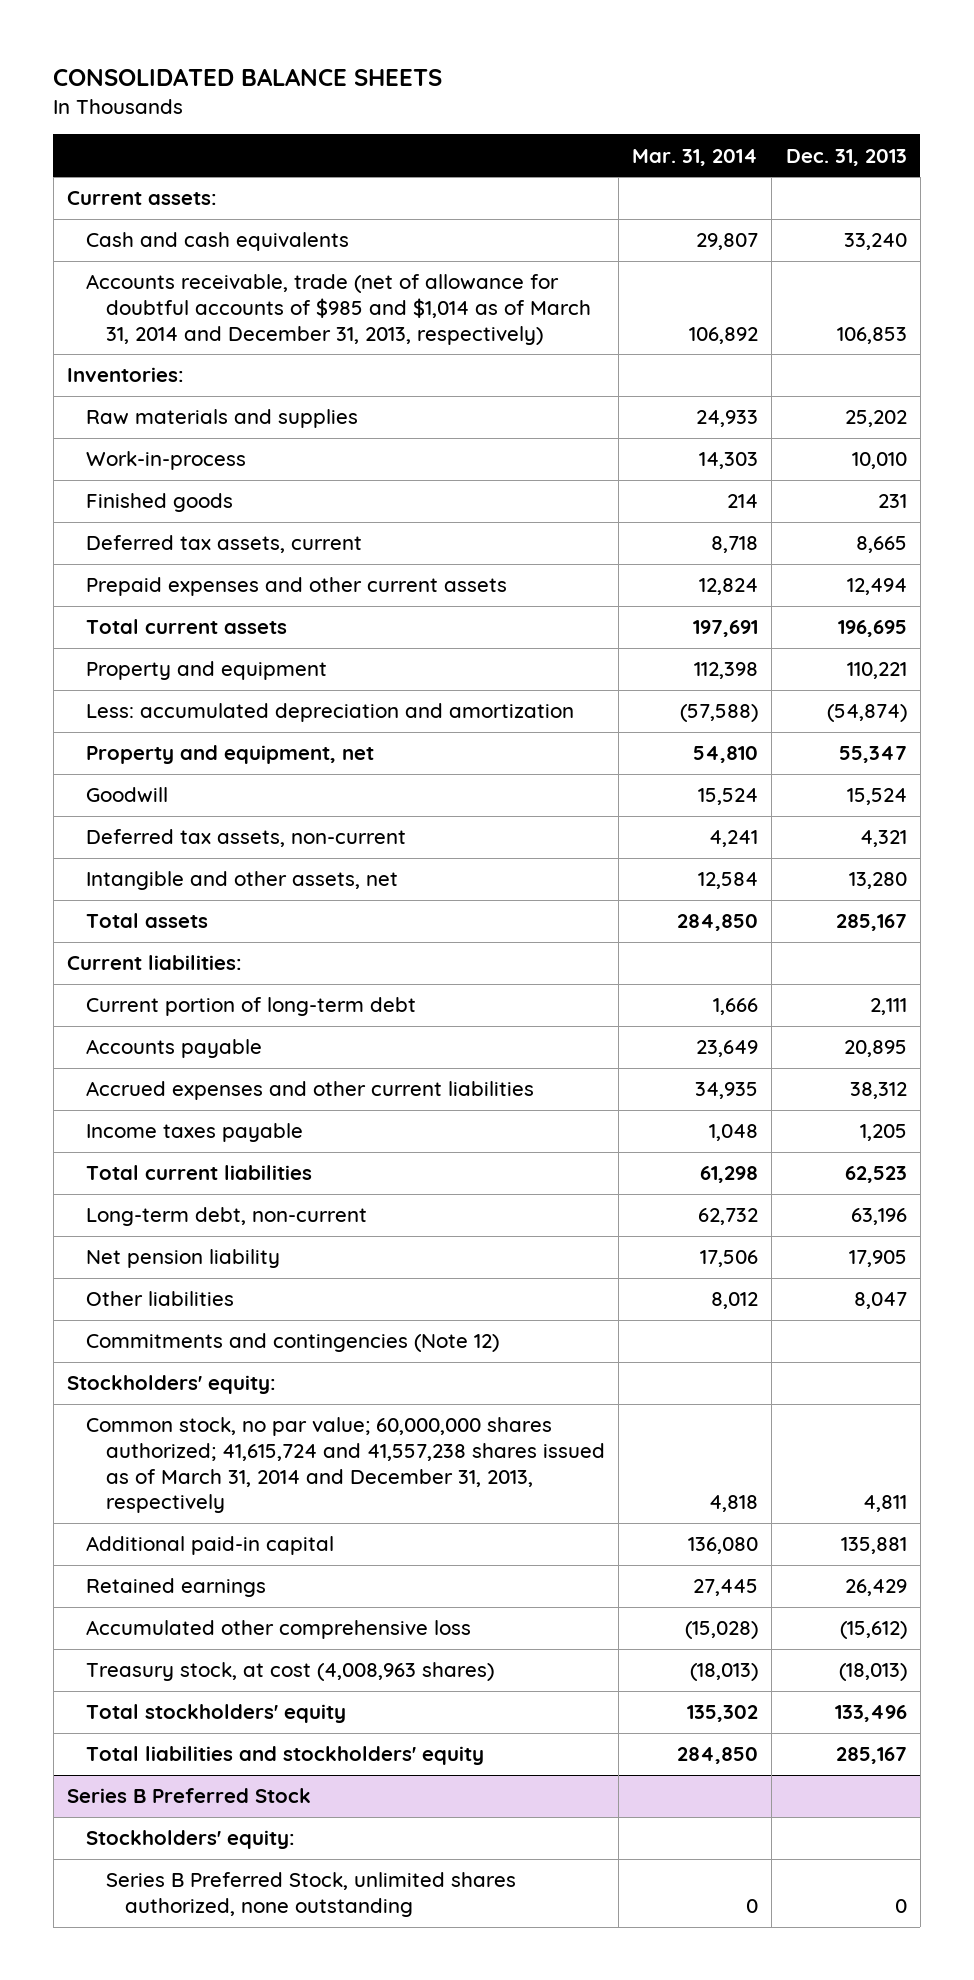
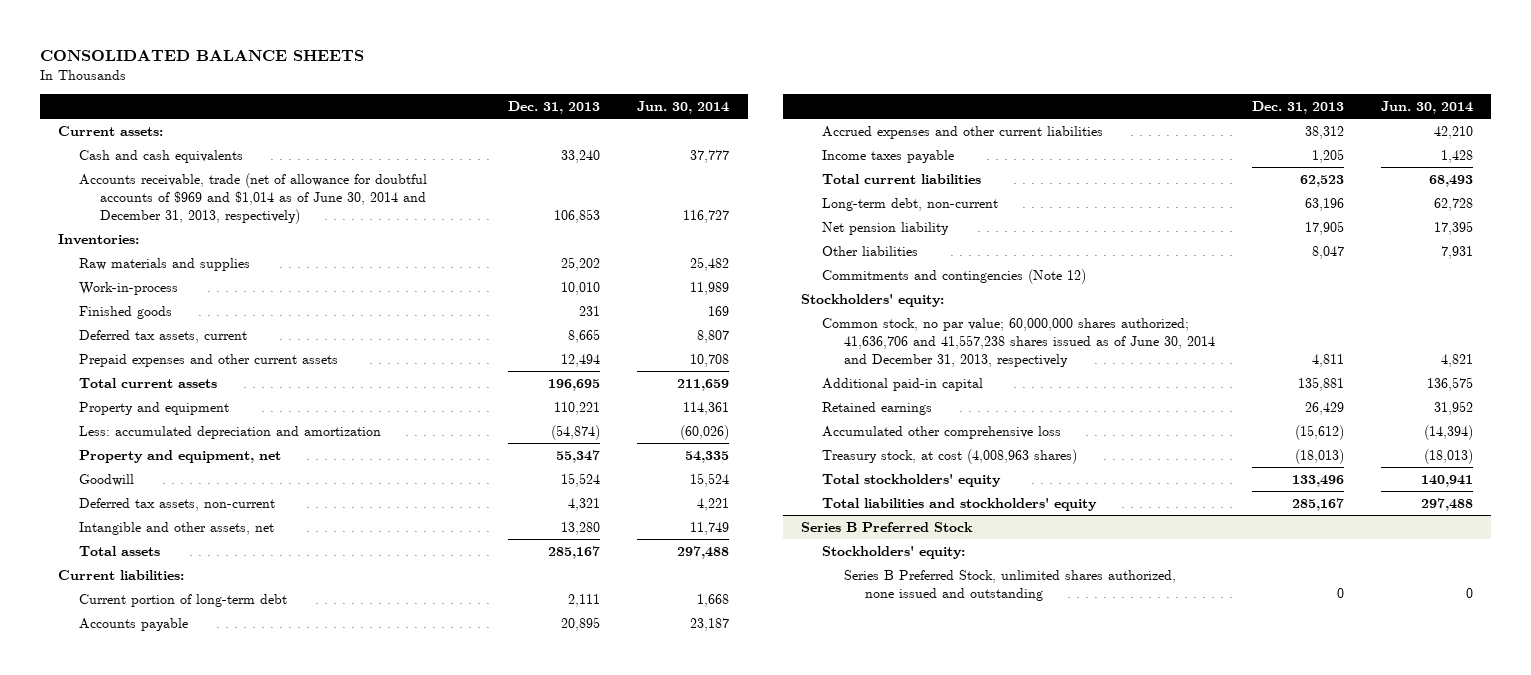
[632,148,759,166] Mar. 31, 2014 -> none
none -> [637,101,730,115] Jun. 30, 2014
[86,274,591,345] Accounts receivable, trade (net of allowance for doubtful accounts of $985 and $1,014 as of March 31, 2014 and December 31, 2013, respectively) -> [79,172,428,225] Accounts receivable, trade (net of allowance for doubtful accounts of $969 and $1,014 as of June 30, 2014 and December 31, 2013, respectively)
[86,1417,605,1514] Common stock, no par value; 60,000,000 shares authorized; 41,615,724 and 41,557,238 shares issued as of March 31, 2014 and December 31, 2013, respectively -> [822,317,1215,368] Common stock, no par value; 60,000,000 shares authorized; 41,636,706 and 41,557,238 shares issued as of June 30, 2014 and December 31, 2013, respectively
[105,1872,516,1917] Series B Preferred Stock, unlimited shares authorized, none outstanding -> [843,569,1176,601] Series B Preferred Stock, unlimited shares authorized, none issued and outstanding

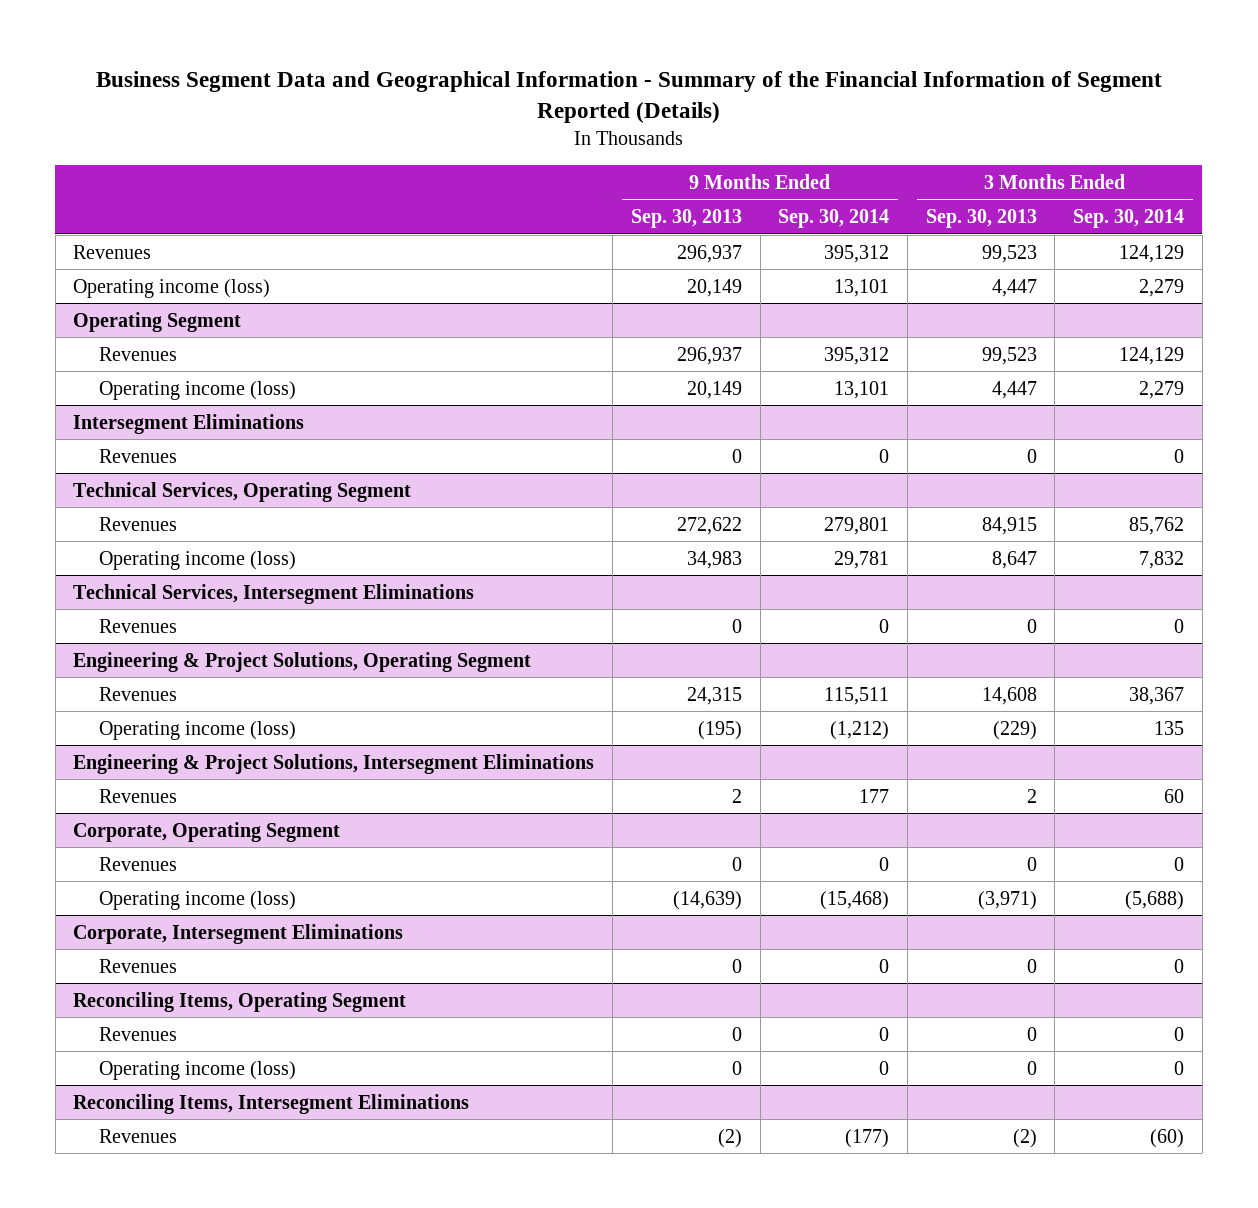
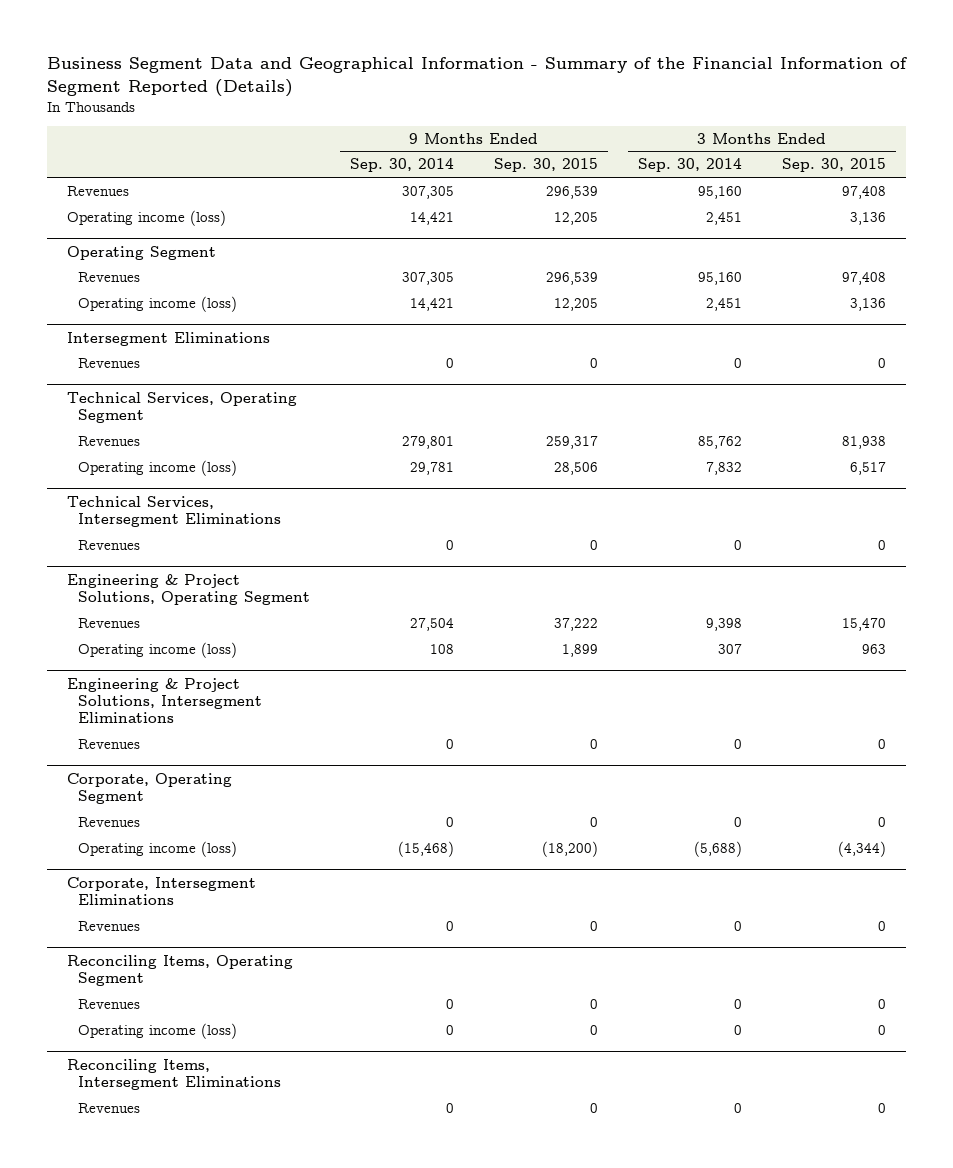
[630,209,742,229] Sep. 30, 2013 -> none
[925,209,1037,229] Sep. 30, 2013 -> none
none -> [494,158,599,173] Sep. 30, 2015
none -> [782,158,887,173] Sep. 30, 2015
[824,244,890,263] 395,312 -> [402,185,455,199] 307,305
[1119,244,1185,263] 124,129 -> [698,185,743,199] 95,160
[834,278,890,297] 13,101 -> [410,211,455,225] 14,421
[1139,278,1185,297] 2,279 -> [706,211,743,225] 2,451
[824,346,890,365] 395,312 -> [402,271,455,285] 307,305
[1119,346,1185,365] 124,129 -> [698,271,743,285] 95,160
[834,380,890,399] 13,101 -> [410,297,455,311] 14,421
[1139,380,1185,399] 2,279 -> [706,297,743,311] 2,451
[824,686,890,705] 115,511 -> [410,617,455,631] 27,504
[1129,686,1185,705] 38,367 -> [706,617,743,631] 9,398
[830,720,890,740] (1,212) -> [430,643,455,654] 108
[1154,720,1185,735] 135 -> [718,643,743,654] 307
[859,788,890,803] 177 -> [446,738,455,749] 0
[1164,788,1185,803] 60 -> [734,738,743,749] 0
[845,1128,890,1148] (177) -> [446,1102,455,1113] 0
[1150,1128,1185,1148] (60) -> [734,1102,743,1113] 0

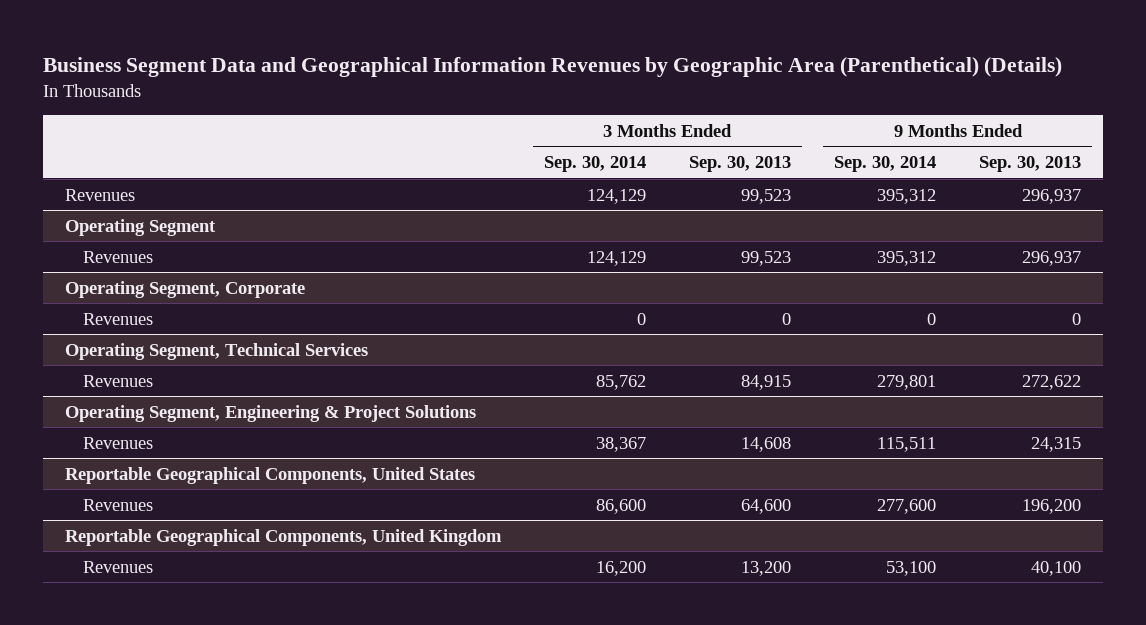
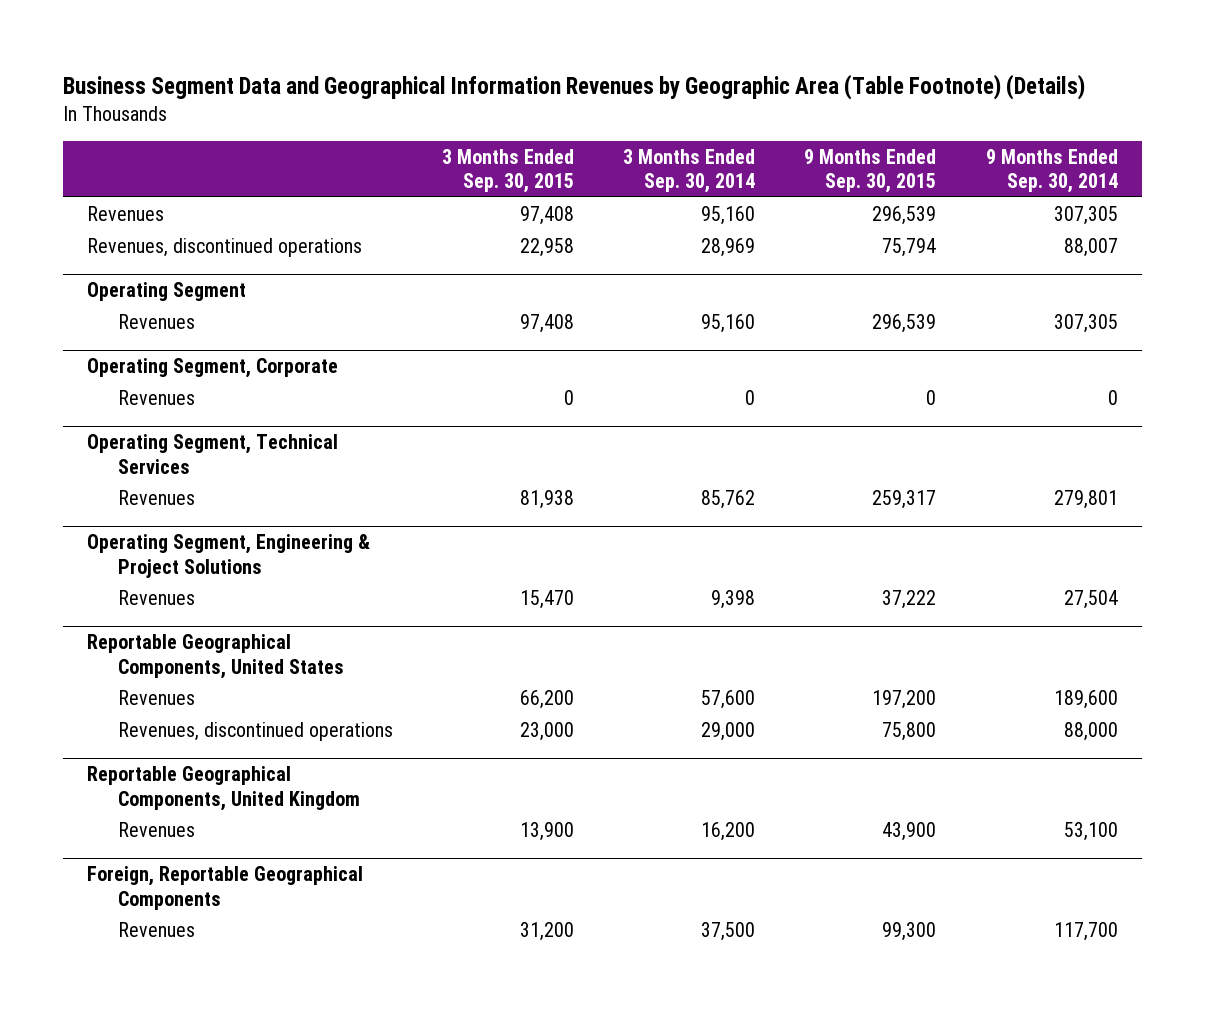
[43,56,1063,77] Business Segment Data and Geographical Information Revenues by Geographic Area (Parenthetical) (Details) -> [62,73,1085,100] Business Segment Data and Geographical Information Revenues by Geographic Area (Table Footnote) (Details)
[688,156,791,173] Sep. 30, 2013 -> none
[979,156,1082,173] Sep. 30, 2013 -> none
none -> [442,148,575,194] 3 Months Ended Sep. 30, 2015
none -> [804,148,937,194] 9 Months Ended Sep. 30, 2015
[586,188,646,204] 124,129 -> [701,205,756,225] 95,160
[877,188,937,204] 395,312 -> [1053,205,1118,225] 307,305
none -> [87,237,363,257] Revenues, discontinued operations
[586,250,646,266] 124,129 -> [701,313,756,333] 95,160
[877,250,937,266] 395,312 -> [1053,313,1118,333] 307,305
[595,436,646,452] 38,367 -> [711,589,756,609] 9,398
[877,436,937,452] 115,511 -> [1063,589,1118,609] 27,504
[595,498,646,514] 86,600 -> [701,689,756,709] 57,600
[877,498,937,514] 277,600 -> [1053,689,1118,709] 189,600
none -> [118,721,394,741] Revenues, discontinued operations
none -> [87,866,364,910] Foreign, Reportable Geographical Components
none -> [118,921,196,937] Revenues

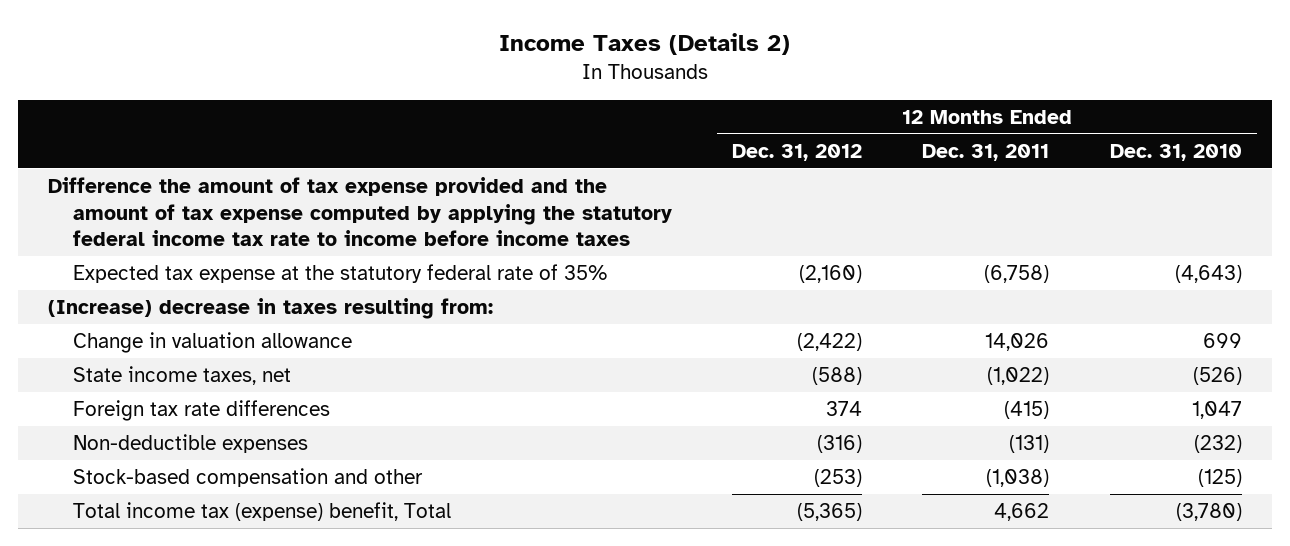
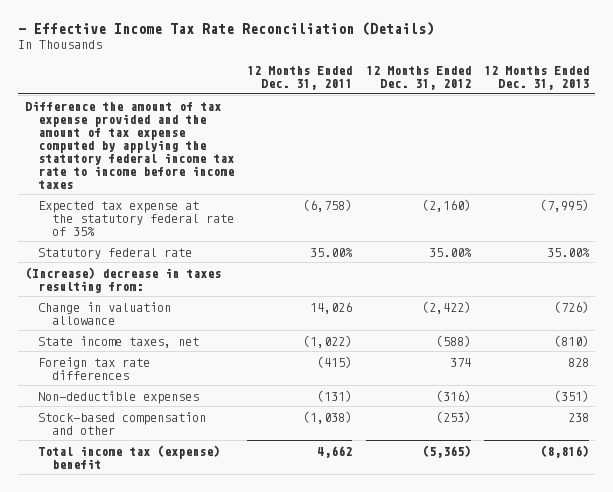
[499,32,791,55] Income Taxes (Details 2) -> [17,22,434,37] - Effective Income Tax Rate Reconciliation (Details)
[1109,144,1242,162] Dec. 31, 2010 -> none
none -> [483,65,589,90] 12 Months Ended Dec. 31, 2013
none -> [38,247,193,259] Statutory federal rate
[72,502,451,522] Total income tax (expense) benefit, Total -> [38,444,221,469] Total income tax (expense) benefit

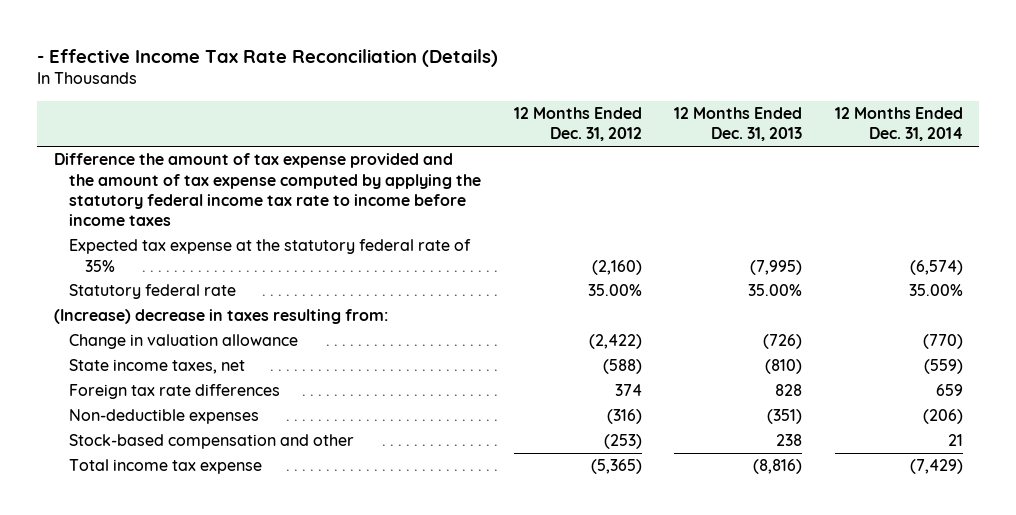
[247,65,353,90] 12 Months Ended Dec. 31, 2011 -> none
none -> [834,106,963,142] 12 Months Ended Dec. 31, 2014
[38,444,221,469] Total income tax (expense) benefit -> [69,459,263,475] Total income tax expense

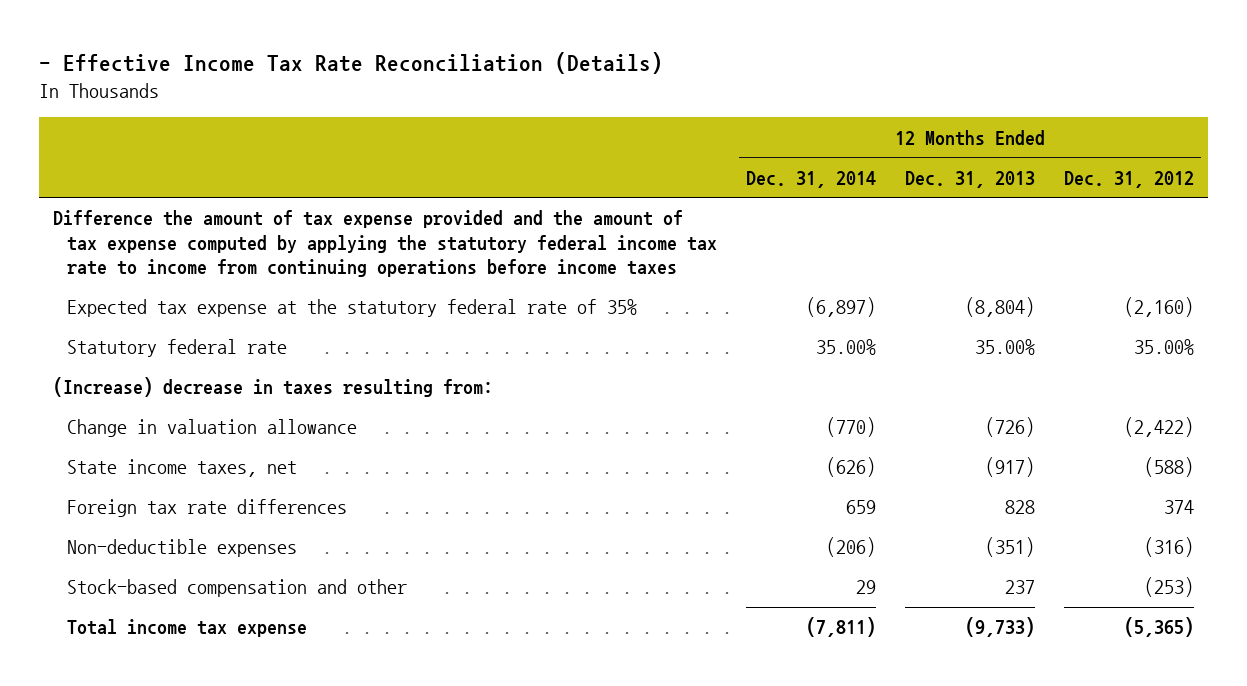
[53,153,482,227] Difference the amount of tax expense provided and the amount of tax expense computed by applying the statutory federal income tax rate to income before income taxes -> [52,210,718,278] Difference the amount of tax expense provided and the amount of tax expense computed by applying the statutory federal income tax rate to income from continuing operations before income taxes
[750,259,803,275] (7,995) -> [964,297,1035,318] (8,804)
[909,259,963,275] (6,574) -> [806,297,877,318] (6,897)
[765,359,803,375] (810) -> [984,457,1035,478] (917)
[923,359,963,375] (559) -> [826,457,877,478] (626)
[776,434,803,447] 238 -> [1004,580,1035,595] 237
[947,434,963,447] 21 -> [856,580,877,595] 29
[753,459,803,475] (8,816) -> [964,617,1035,638] (9,733)
[909,459,963,475] (7,429) -> [806,617,877,638] (7,811)

